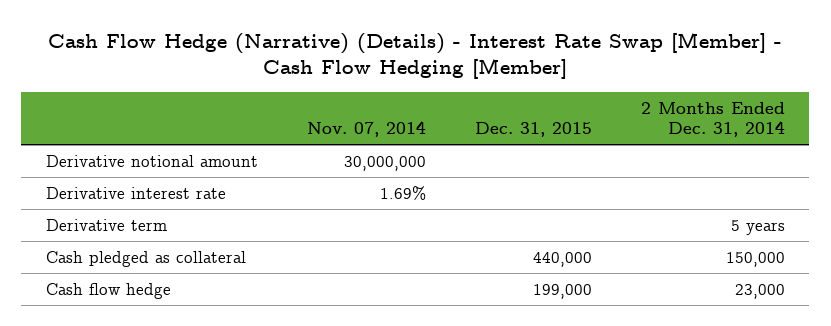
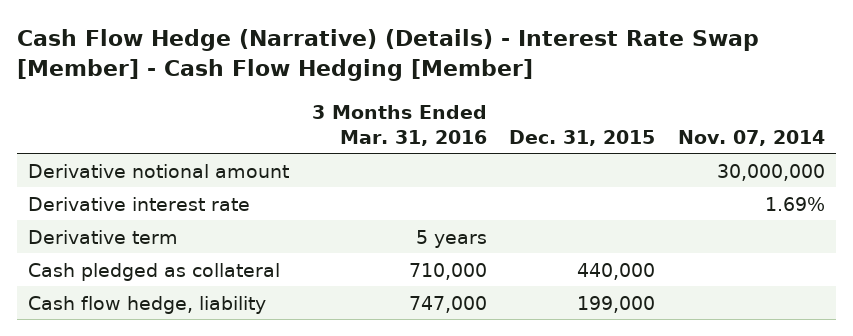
[640,101,785,138] 2 Months Ended Dec. 31, 2014 -> none
none -> [311,104,487,146] 3 Months Ended Mar. 31, 2016
[45,283,171,300] Cash flow hedge -> [28,295,267,314] Cash flow hedge, liability

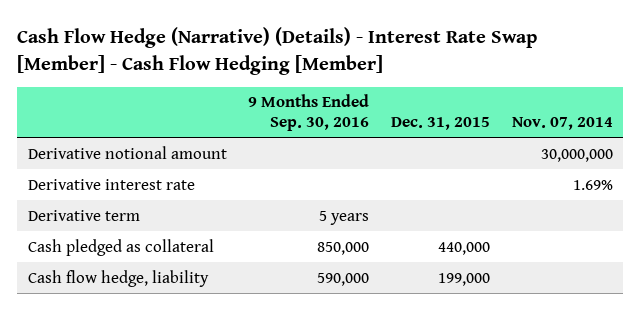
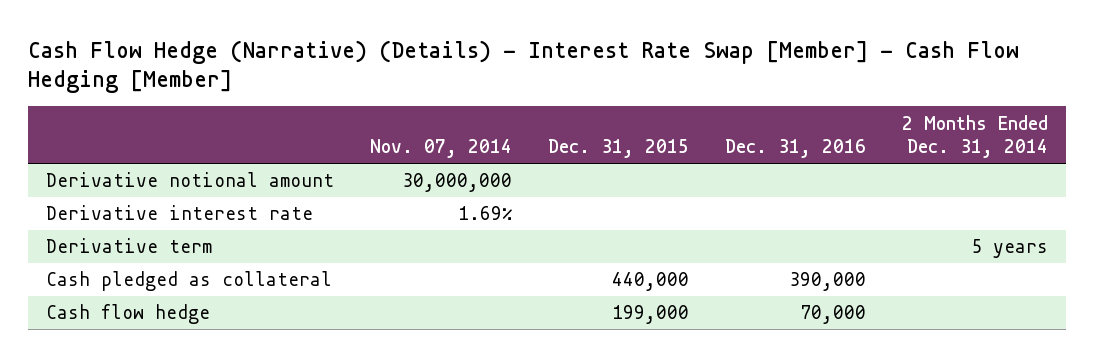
[248,94,370,132] 9 Months Ended Sep. 30, 2016 -> none
none -> [725,139,867,159] Dec. 31, 2016
none -> [902,114,1049,159] 2 Months Ended Dec. 31, 2014
[27,269,209,287] Cash flow hedge, liability -> [45,304,210,325] Cash flow hedge

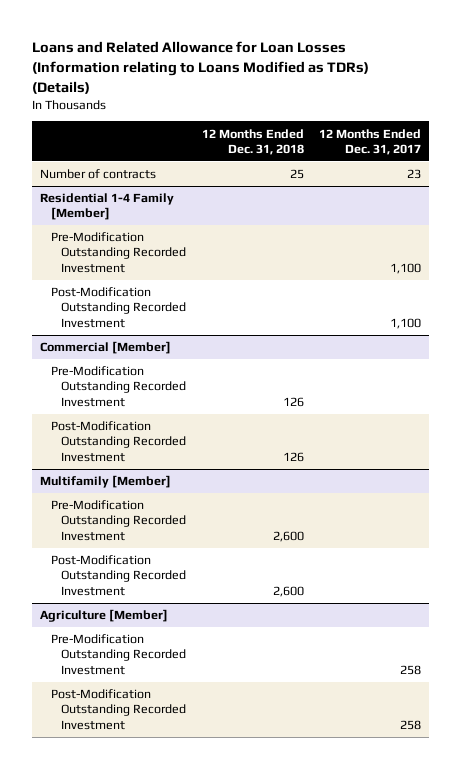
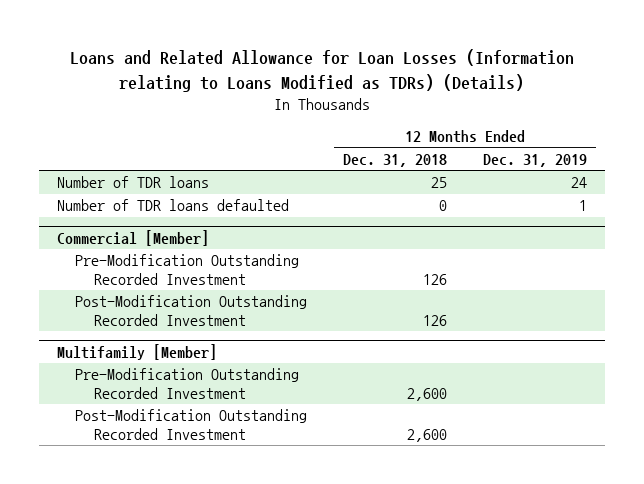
[319,128,422,155] 12 Months Ended Dec. 31, 2017 -> none
none -> [482,153,587,167] Dec. 31, 2019
[40,193,175,221] Residential 1-4 Family [Member] -> none
[50,232,187,273] Pre-Modification Outstanding Recorded Investment -> none
[50,287,187,328] Post-Modification Outstanding Recorded Investment -> none
[40,169,157,180] Number of contracts -> [56,176,209,189] Number of TDR loans
none -> [56,199,289,212] Number of TDR loans defaulted
[40,609,169,623] Agriculture [Member] -> none
[50,634,187,675] Pre-Modification Outstanding Recorded Investment -> none
[50,689,187,730] Post-Modification Outstanding Recorded Investment -> none

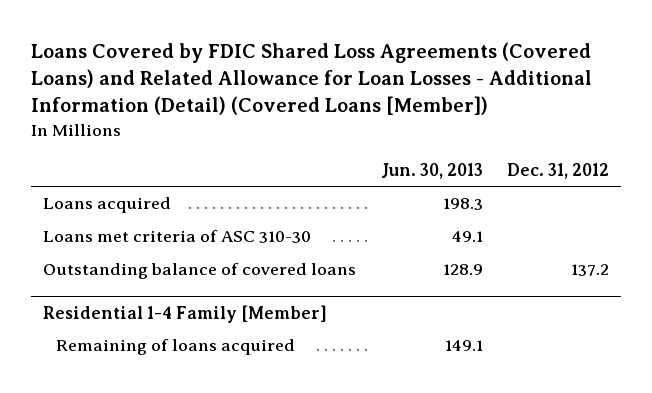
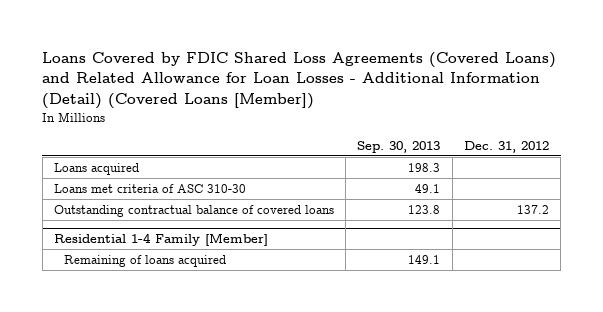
[380,162,483,179] Jun. 30, 2013 -> none
none -> [357,140,441,153] Sep. 30, 2013
[43,263,357,280] Outstanding balance of covered loans -> [53,205,334,218] Outstanding contractual balance of covered loans

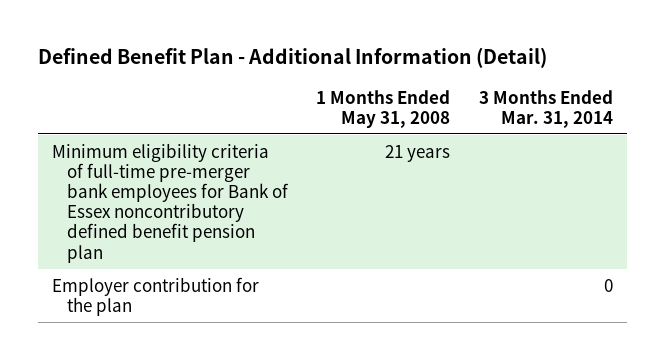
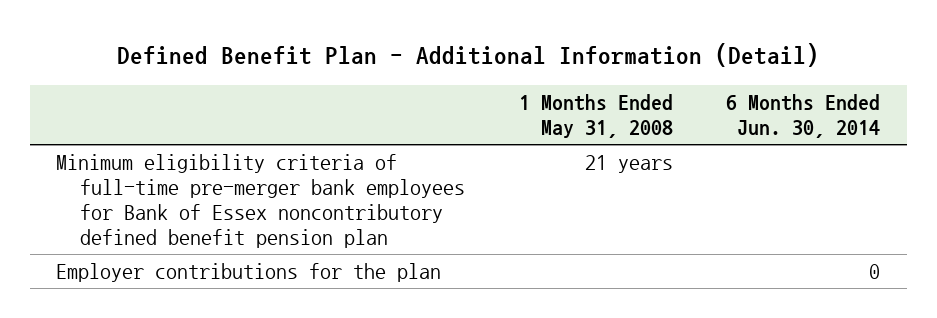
[478,89,613,128] 3 Months Ended Mar. 31, 2014 -> none
none -> [726,94,881,139] 6 Months Ended Jun. 30, 2014
[52,276,260,316] Employer contribution for the plan -> [56,263,442,283] Employer contributions for the plan

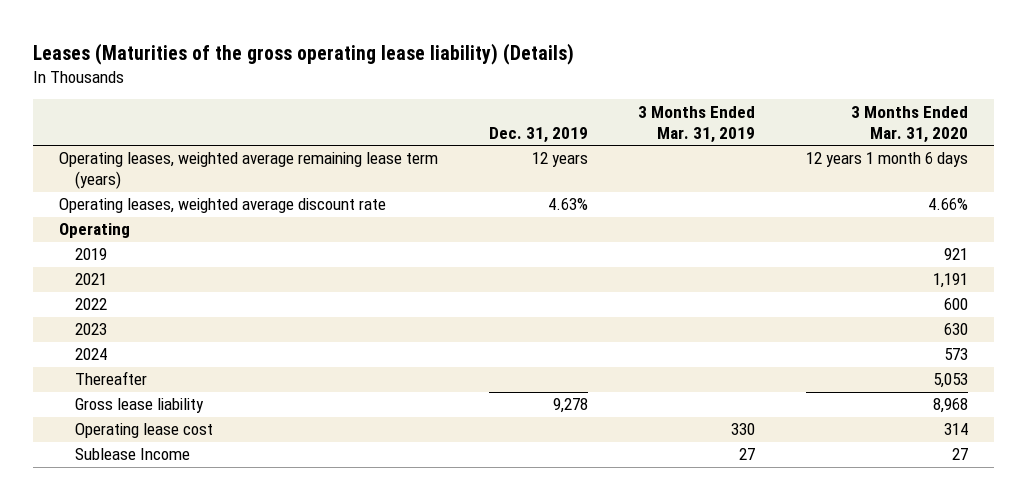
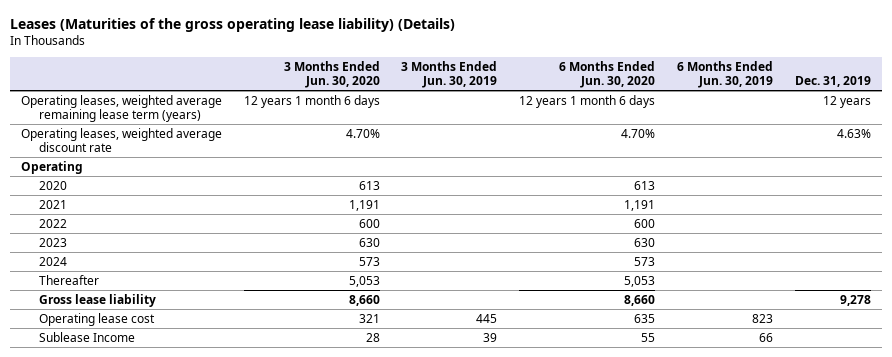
[638,105,756,143] 3 Months Ended Mar. 31, 2019 -> none
[851,105,969,143] 3 Months Ended Mar. 31, 2020 -> none
none -> [283,60,380,89] 3 Months Ended Jun. 30, 2020
none -> [401,60,498,89] 3 Months Ended Jun. 30, 2019
none -> [559,60,656,89] 6 Months Ended Jun. 30, 2020
none -> [677,60,774,89] 6 Months Ended Jun. 30, 2019
[75,248,108,261] 2019 -> [38,180,67,190] 2020

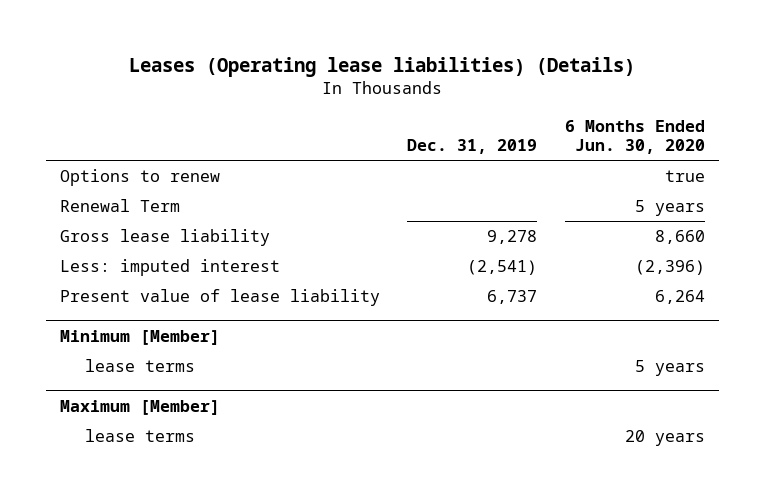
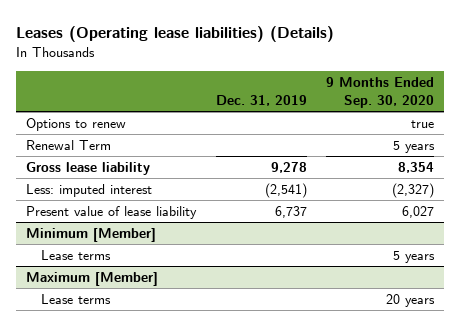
[565,119,706,155] 6 Months Ended Jun. 30, 2020 -> none
none -> [326,77,435,109] 9 Months Ended Sep. 30, 2020
[84,358,195,372] lease terms -> [41,249,112,260] Lease terms
[84,428,195,442] lease terms -> [41,293,112,304] Lease terms

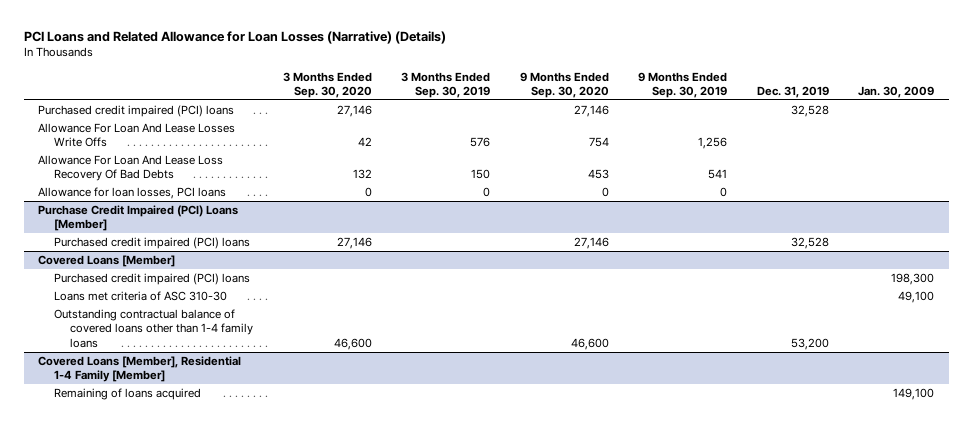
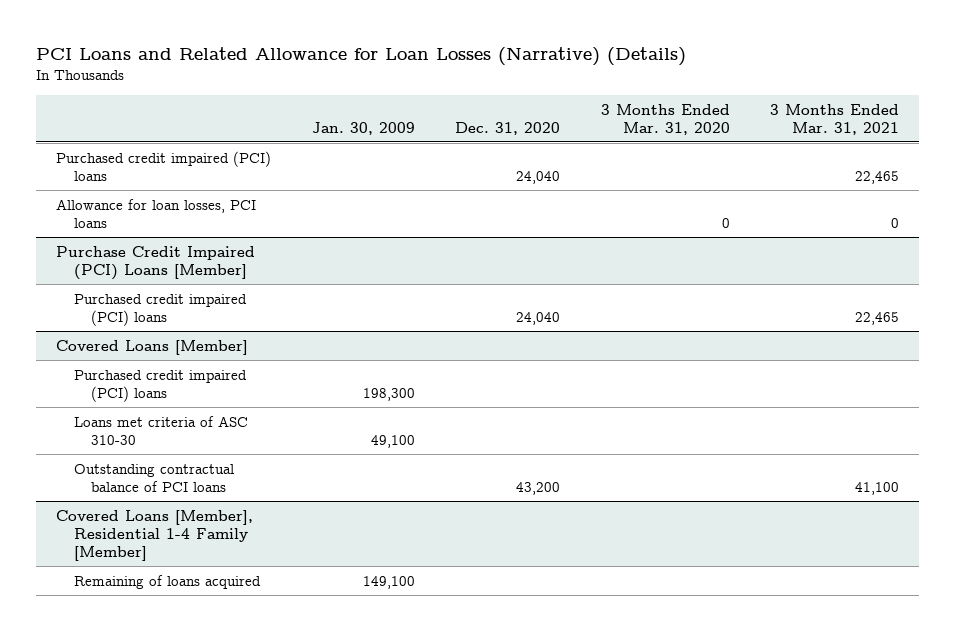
[282,71,372,99] 3 Months Ended Sep. 30, 2020 -> none
[401,71,491,99] 3 Months Ended Sep. 30, 2019 -> none
[519,71,609,99] 9 Months Ended Sep. 30, 2020 -> none
[638,71,728,99] 9 Months Ended Sep. 30, 2019 -> none
[756,86,829,99] Dec. 31, 2019 -> none
none -> [455,121,561,135] Dec. 31, 2020
none -> [600,103,730,135] 3 Months Ended Mar. 31, 2020
none -> [770,103,900,135] 3 Months Ended Mar. 31, 2021
[38,122,236,148] Allowance For Loan And Lease Losses Write Offs -> none
[38,154,224,182] Allowance For Loan And Lease Loss Recovery Of Bad Debts -> none
[54,308,254,348] Outstanding contractual balance of covered loans other than 1-4 family loans -> [73,463,234,492] Outstanding contractual balance of PCI loans

